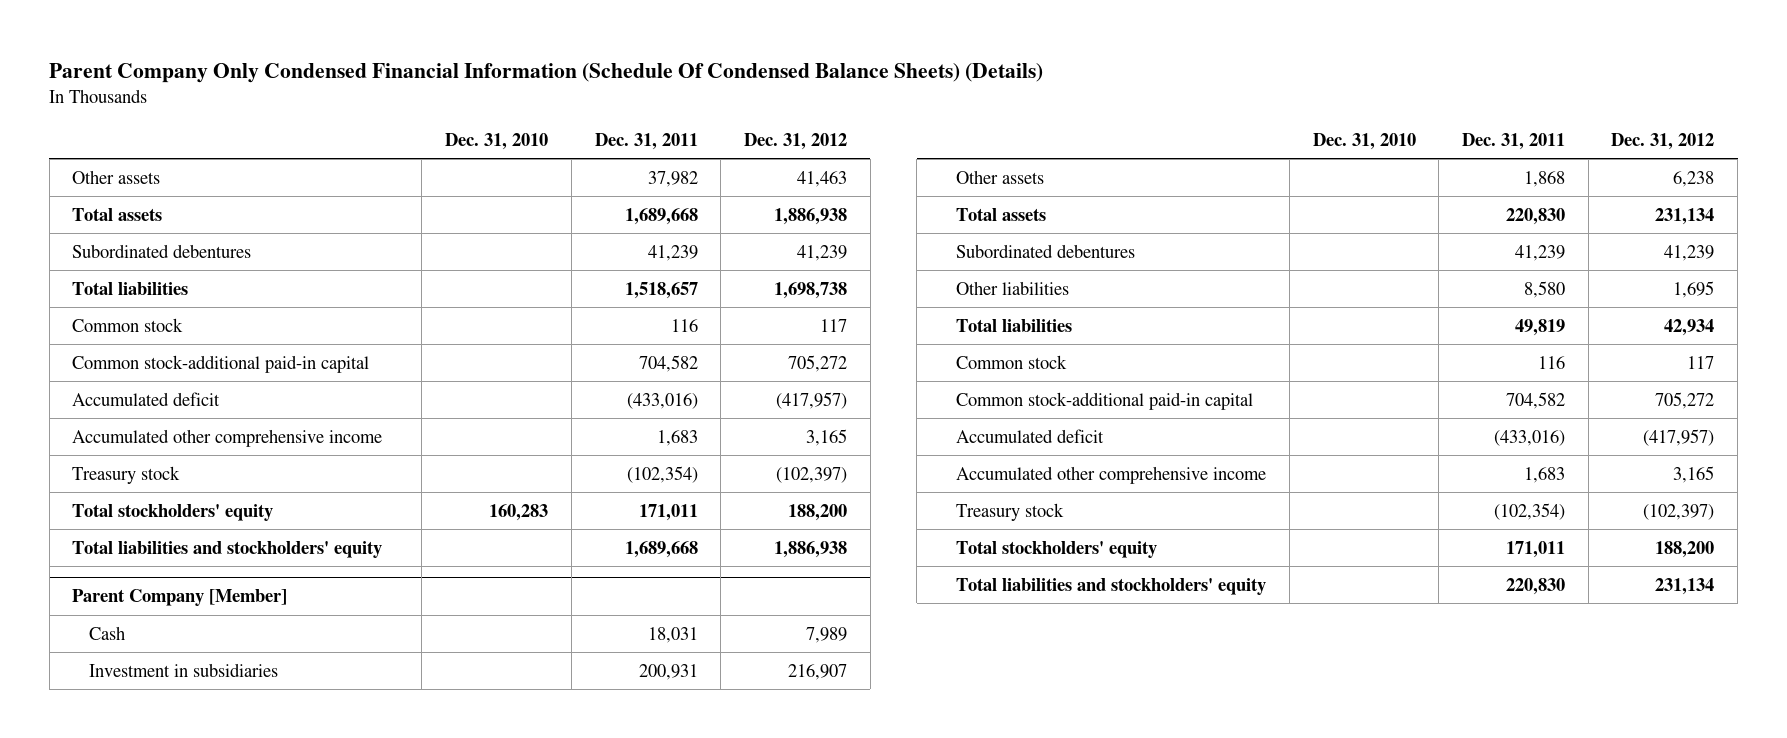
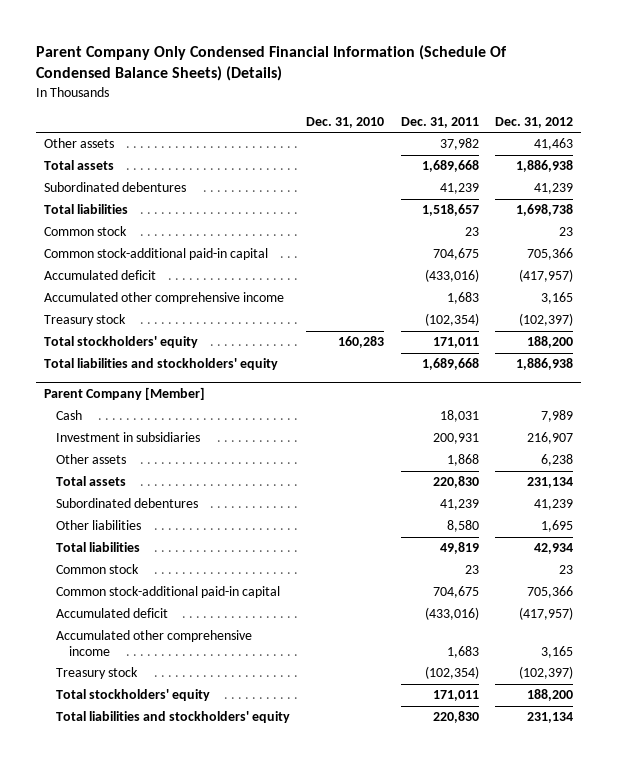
[670,318,698,332] 116 -> [464,227,479,237] 23
[819,318,847,332] 117 -> [558,227,573,237] 23
[638,354,698,372] 704,582 -> [432,248,479,261] 704,675
[787,354,847,372] 705,272 -> [526,248,573,261] 705,366
[1537,355,1565,369] 116 -> [464,565,479,575] 23
[1687,355,1715,369] 117 -> [558,565,573,575] 23
[1505,391,1565,409] 704,582 -> [432,586,479,599] 704,675
[1655,391,1715,409] 705,272 -> [526,586,573,599] 705,366

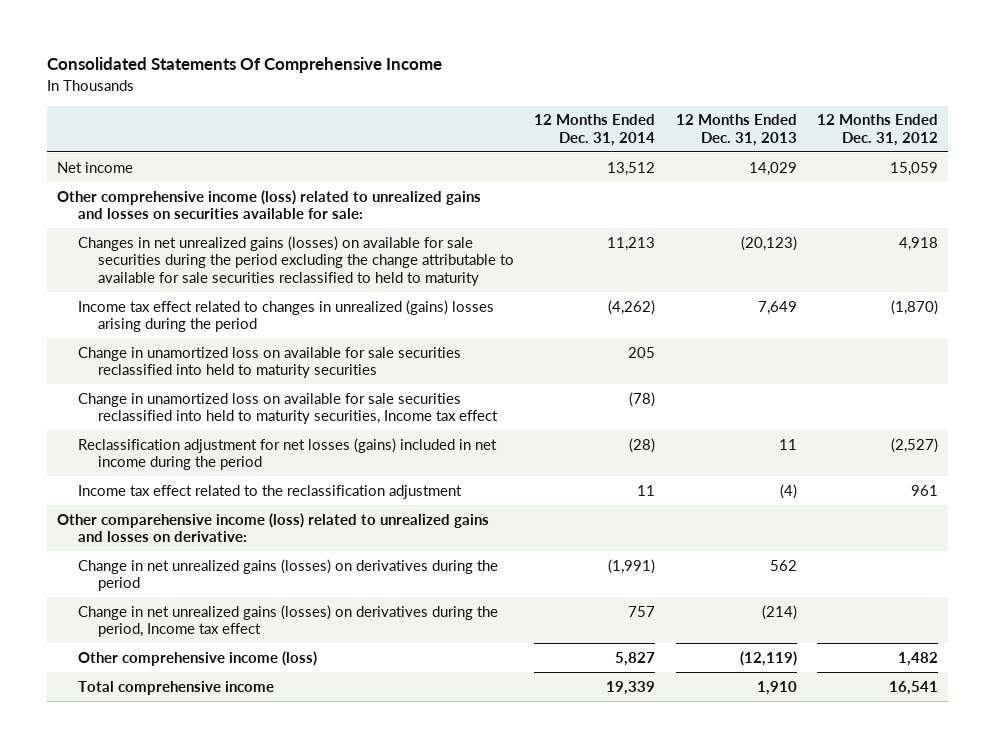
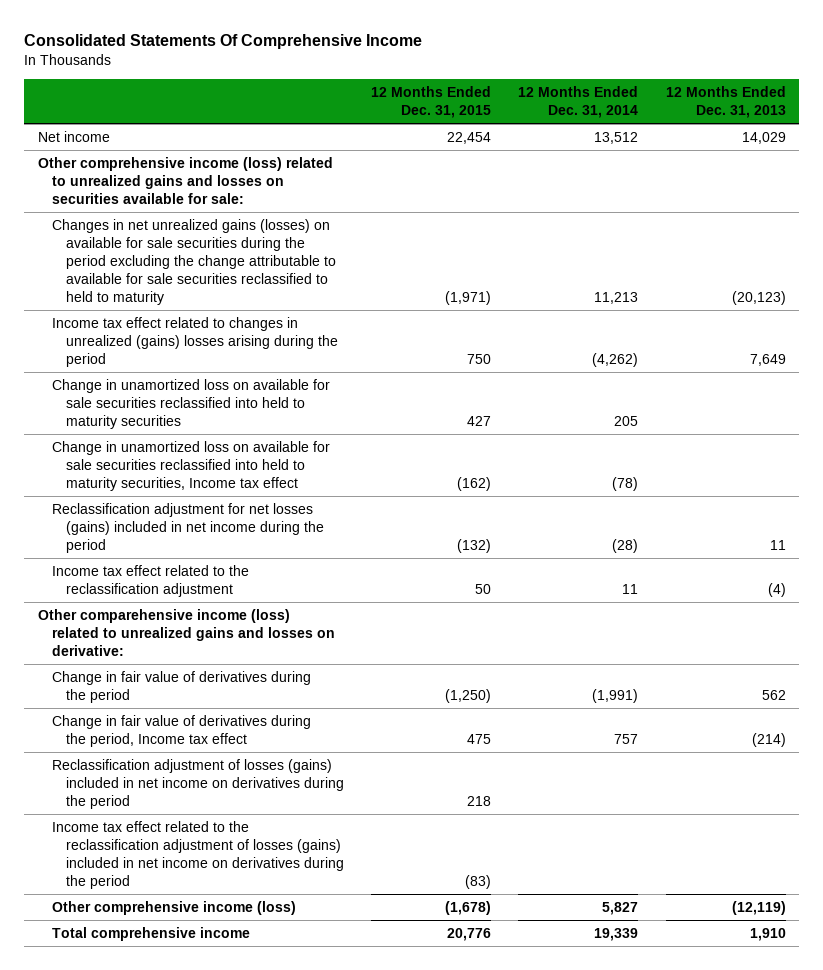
[817,114,939,146] 12 Months Ended Dec. 31, 2012 -> none
none -> [371,85,492,118] 12 Months Ended Dec. 31, 2015
[77,558,498,592] Change in net unrealized gains (losses) on derivatives during the period -> [51,671,311,704] Change in fair value of derivatives during the period
[77,604,498,638] Change in net unrealized gains (losses) on derivatives during the period, Income tax effect -> [51,715,311,748] Change in fair value of derivatives during the period, Income tax effect
none -> [51,759,344,809] Reclassification adjustment of losses (gains) included in net income on derivatives during the period
none -> [51,821,344,889] Income tax effect related to the reclassification adjustment of losses (gains) included in net income on derivatives during the period

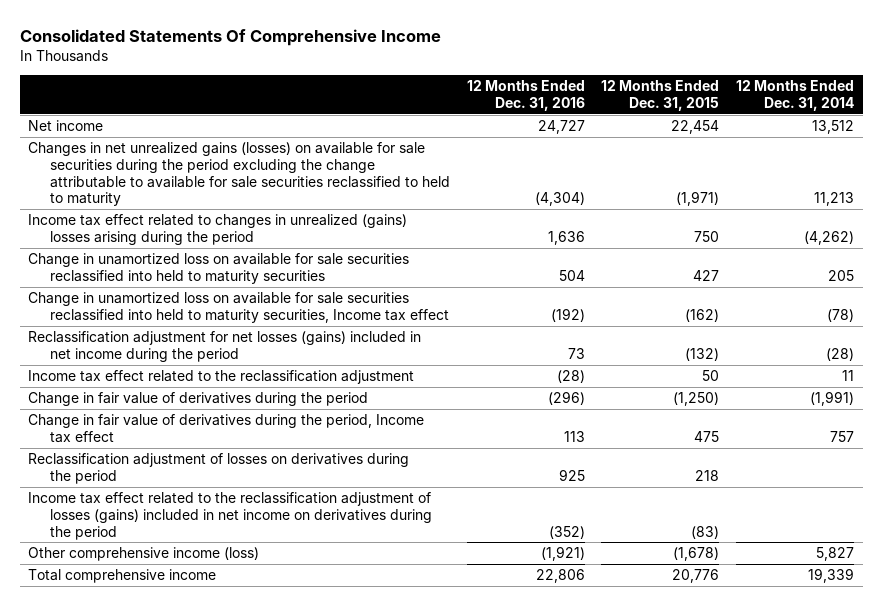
[665,85,786,118] 12 Months Ended Dec. 31, 2013 -> none
none -> [466,80,585,111] 12 Months Ended Dec. 31, 2016
[37,157,333,204] Other comprehensive income (loss) related to unrealized gains and losses on securities available for sale: -> none
[37,609,335,656] Other comparehensive income (loss) related to unrealized gains and losses on derivative: -> none
[51,759,344,809] Reclassification adjustment of losses (gains) included in net income on derivatives during the period -> [28,453,410,484] Reclassification adjustment of losses on derivatives during the period

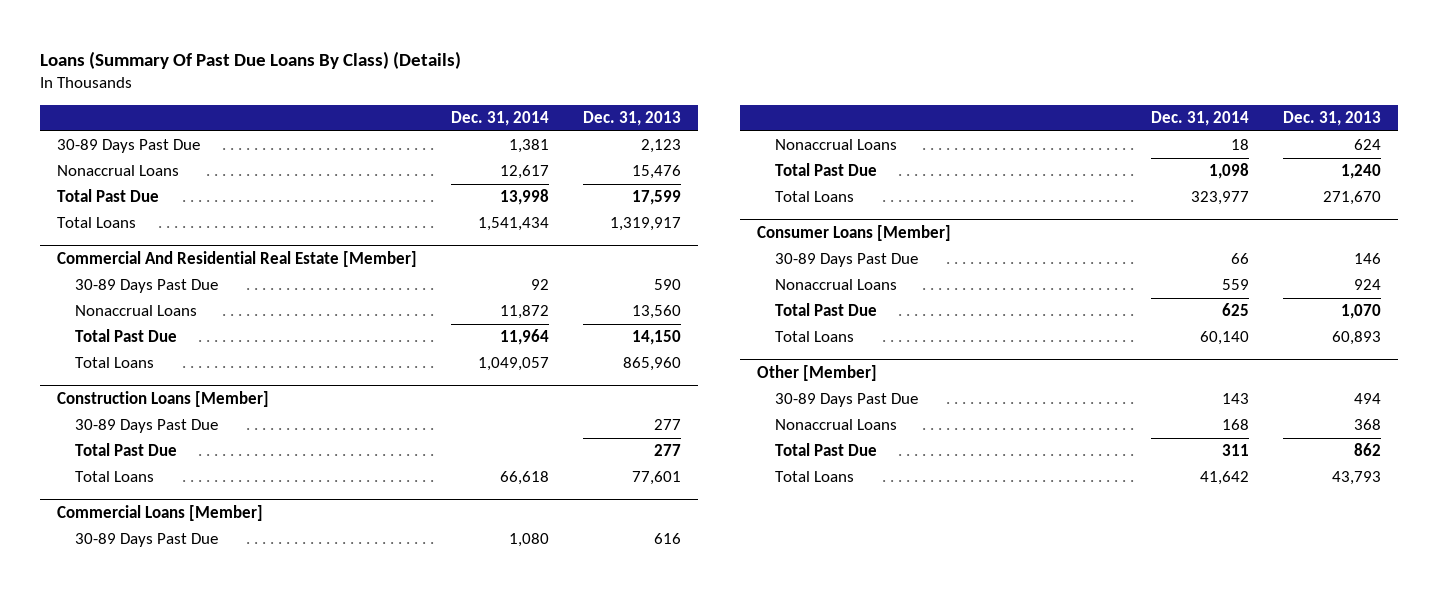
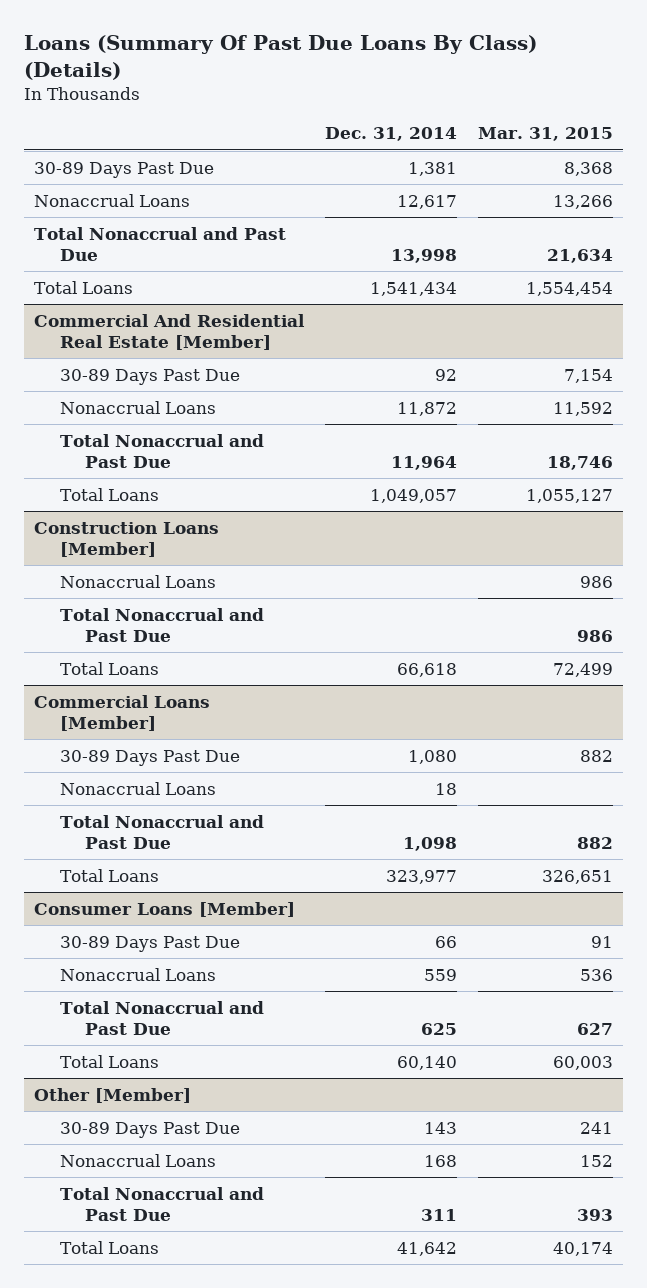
[583,111,682,127] Dec. 31, 2013 -> none
none -> [477,127,613,142] Mar. 31, 2015
[57,189,160,203] Total Past Due -> [34,226,287,262] Total Nonaccrual and Past Due
[74,329,177,343] Total Past Due -> [59,433,264,469] Total Nonaccrual and Past Due
[74,419,218,434] 30-89 Days Past Due -> none
none -> [59,574,216,588] Nonaccrual Loans
[74,443,177,457] Total Past Due -> [59,607,264,643] Total Nonaccrual and Past Due
[774,163,877,177] Total Past Due -> [59,814,264,850] Total Nonaccrual and Past Due
[774,303,877,317] Total Past Due -> [59,1000,264,1036] Total Nonaccrual and Past Due
[774,443,877,457] Total Past Due -> [59,1186,264,1222] Total Nonaccrual and Past Due

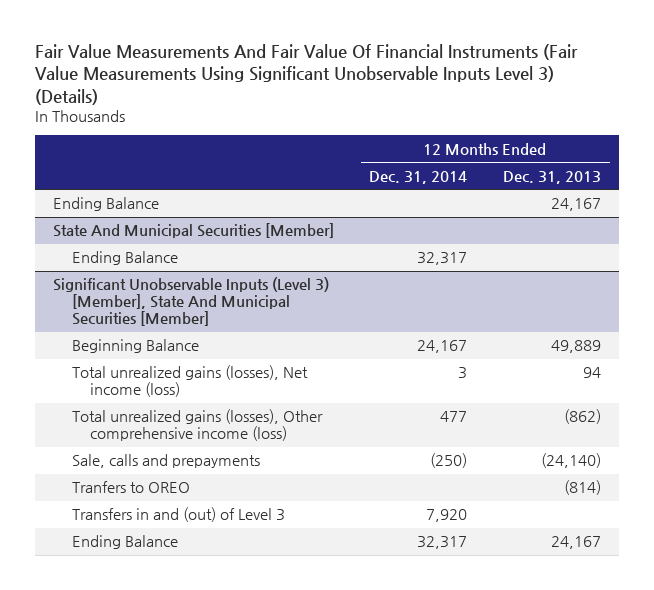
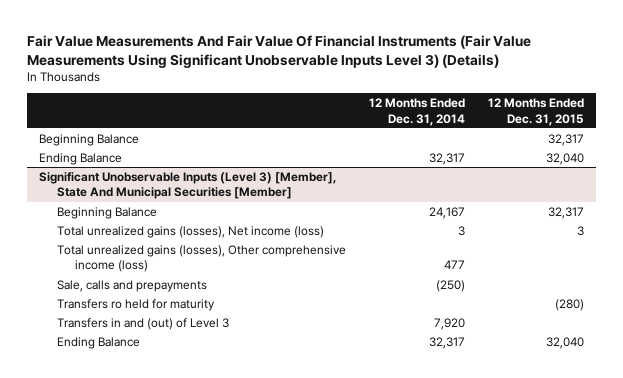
[502,170,601,184] Dec. 31, 2013 -> none
none -> [488,98,585,126] 12 Months Ended Dec. 31, 2015
[52,223,334,239] State And Municipal Securities [Member] -> none
[52,197,159,212] Ending Balance -> [38,133,139,146] Beginning Balance
[71,481,190,494] Tranfers to OREO -> none
none -> [56,298,215,311] Transfers ro held for maturity

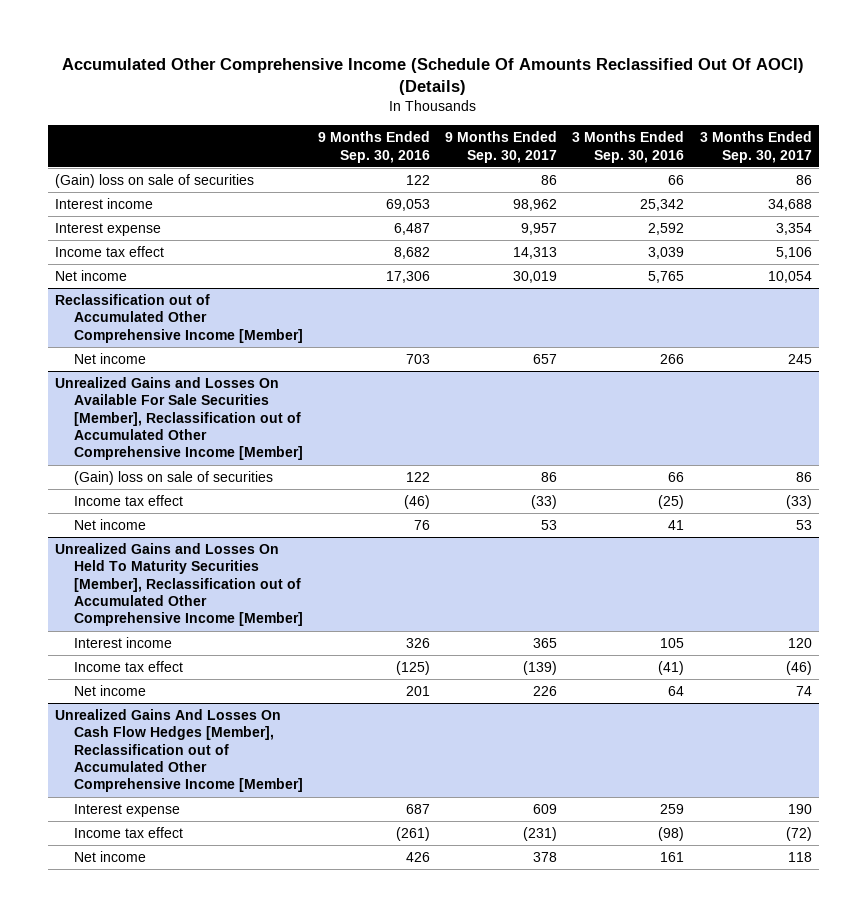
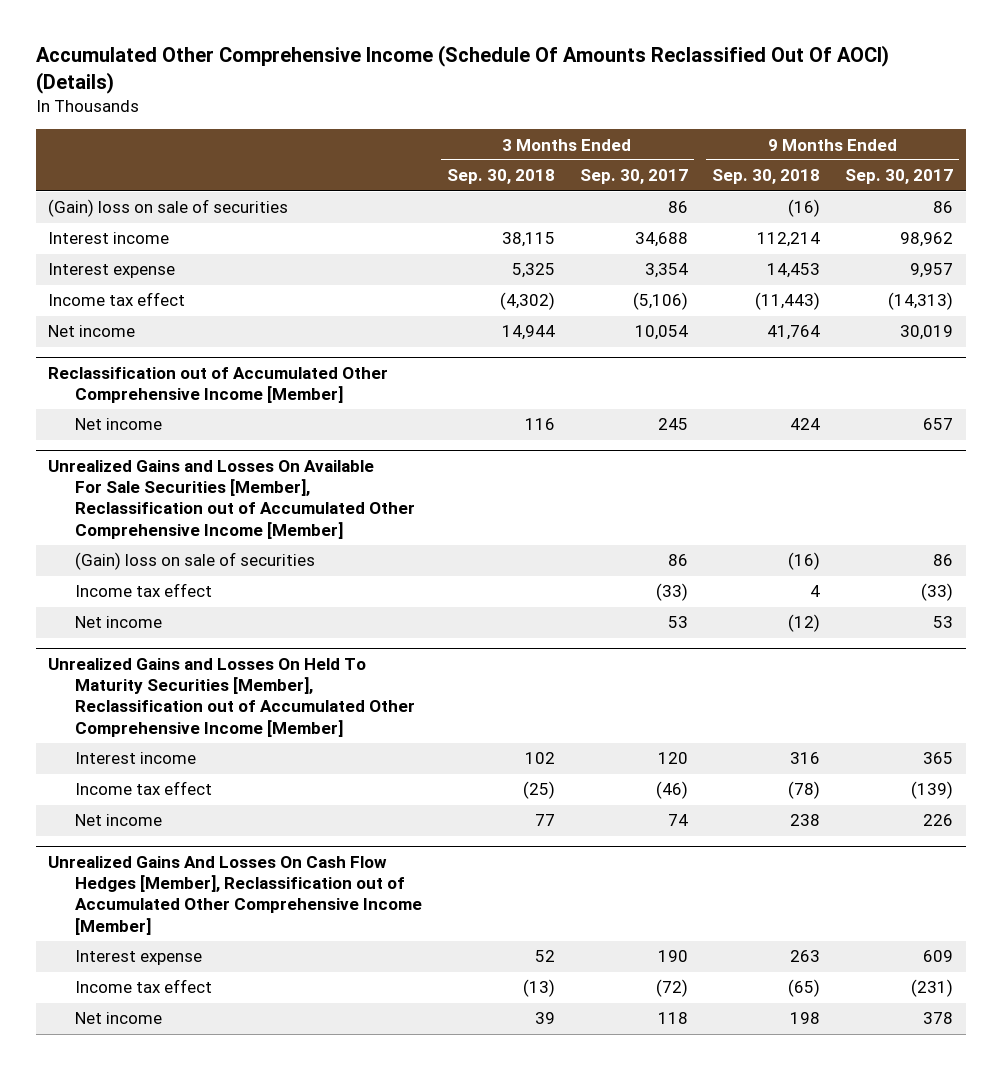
[317,131,430,163] 9 Months Ended Sep. 30, 2016 -> none
[572,131,685,163] 3 Months Ended Sep. 30, 2016 -> none
none -> [446,169,555,185] Sep. 30, 2018
none -> [712,169,821,185] Sep. 30, 2018
[513,247,558,260] 14,313 -> [888,292,954,311] (14,313)
[775,247,812,260] 5,106 -> [632,292,688,311] (5,106)

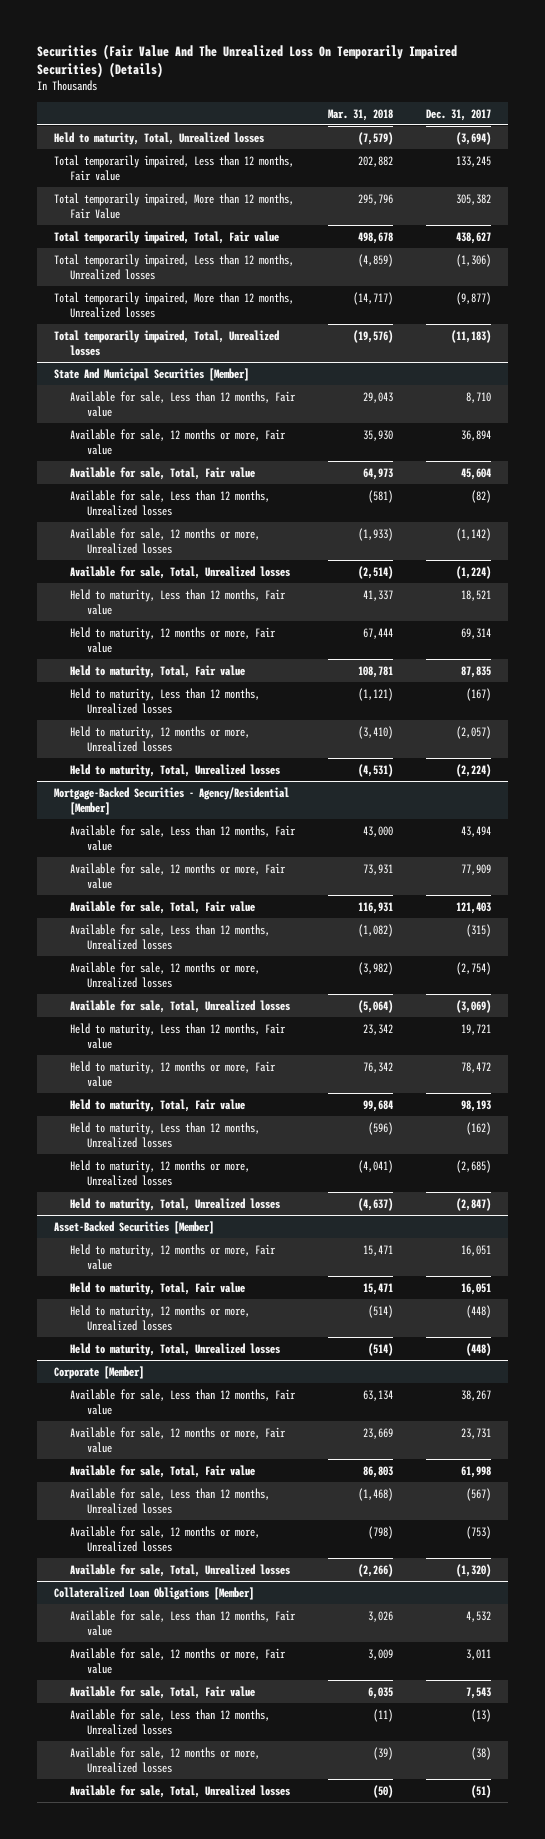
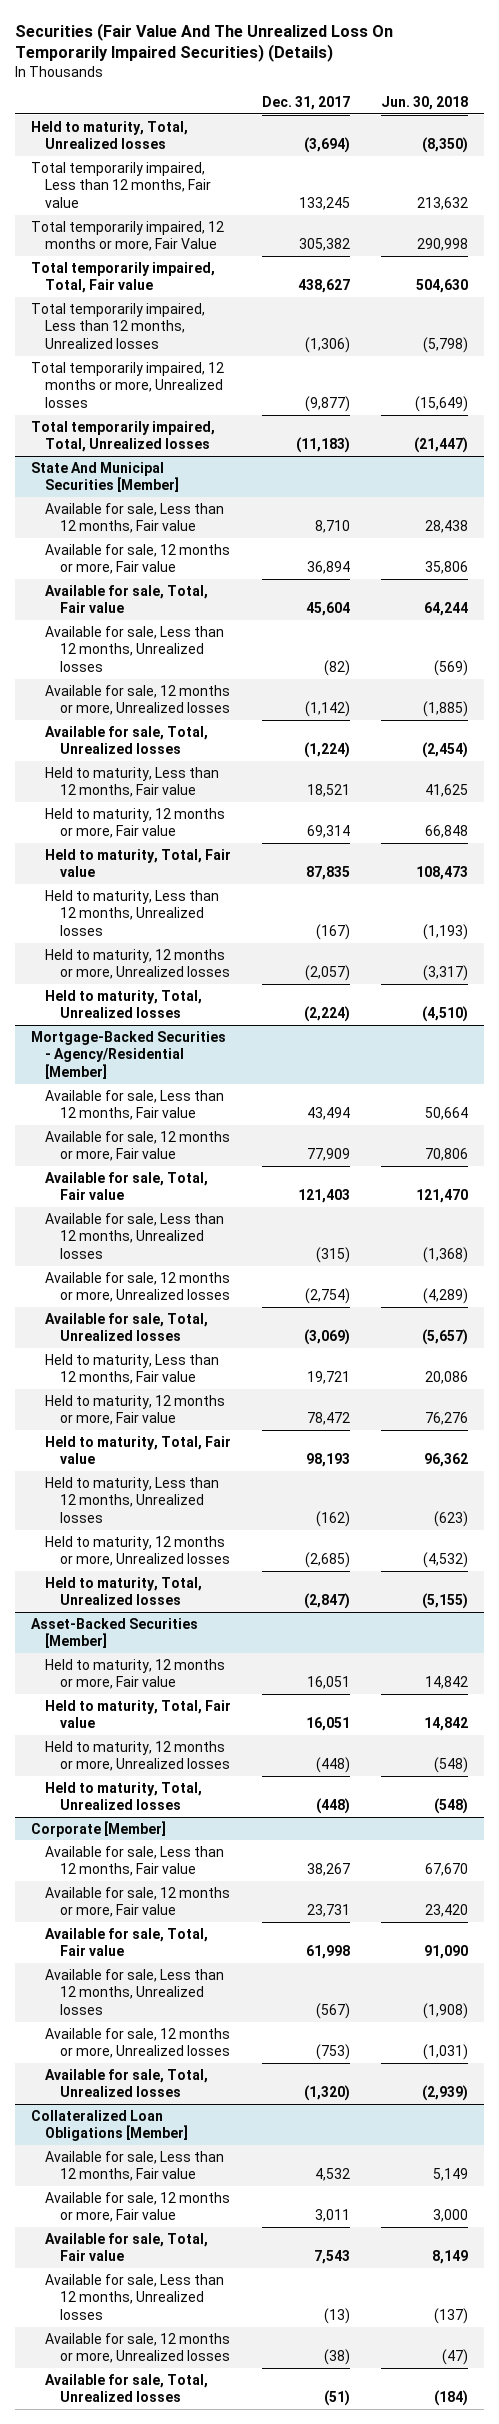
[328,108,394,121] Mar. 31, 2018 -> none
none -> [381,95,469,110] Jun. 30, 2018
[53,192,294,219] Total temporarily impaired, More than 12 months, Fair Value -> [30,220,224,252] Total temporarily impaired, 12 months or more, Fair Value
[53,291,294,318] Total temporarily impaired, More than 12 months, Unrealized losses -> [30,361,224,408] Total temporarily impaired, 12 months or more, Unrealized losses

